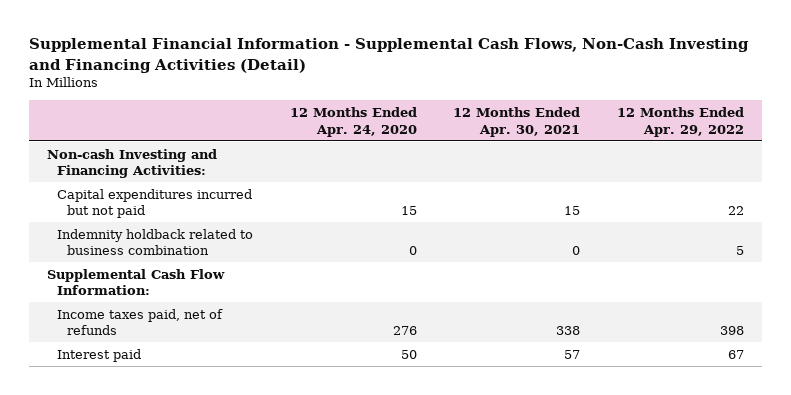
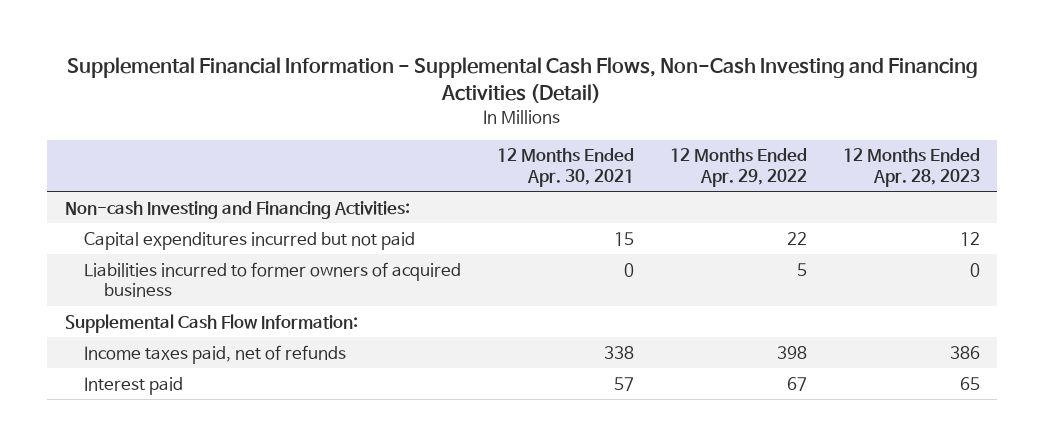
[289,107,417,137] 12 Months Ended Apr. 24, 2020 -> none
none -> [842,148,980,187] 12 Months Ended Apr. 28, 2023
[57,228,254,256] Indemnity holdback related to business combination -> none
none -> [84,261,462,298] Liabilities incurred to former owners of acquired business

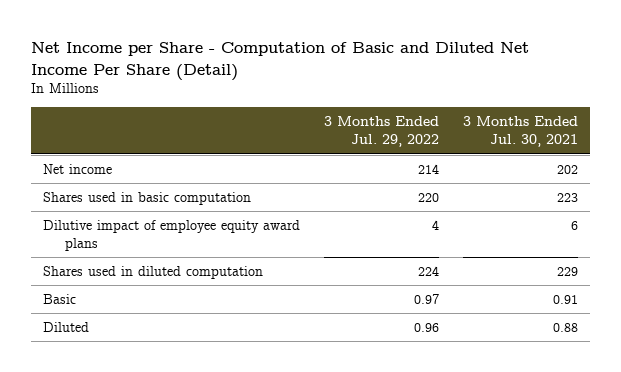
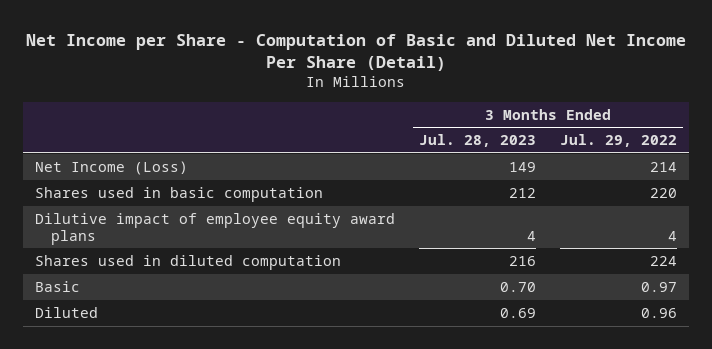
[462,116,578,148] 3 Months Ended Jul. 30, 2021 -> none
none -> [419,134,537,148] Jul. 28, 2023
[43,164,113,175] Net income -> [35,160,189,175] Net Income (Loss)

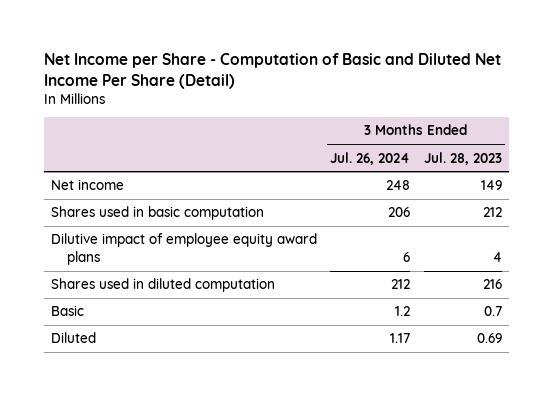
[559,134,677,148] Jul. 29, 2022 -> none
none -> [330,151,411,165] Jul. 26, 2024
[35,160,189,175] Net Income (Loss) -> [50,179,124,191] Net income
[500,281,537,292] 0.70 -> [484,306,503,317] 0.7

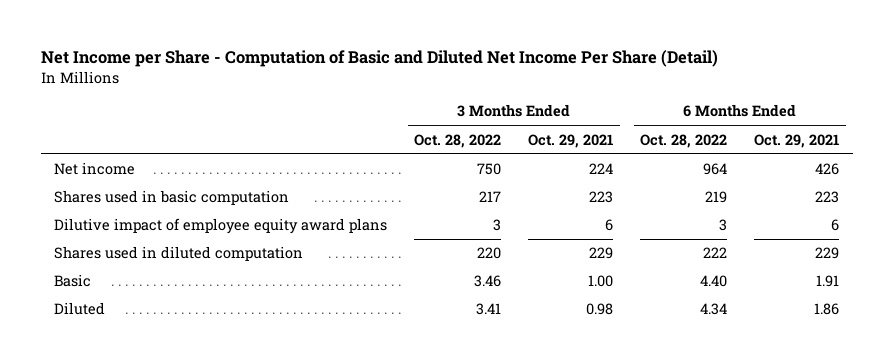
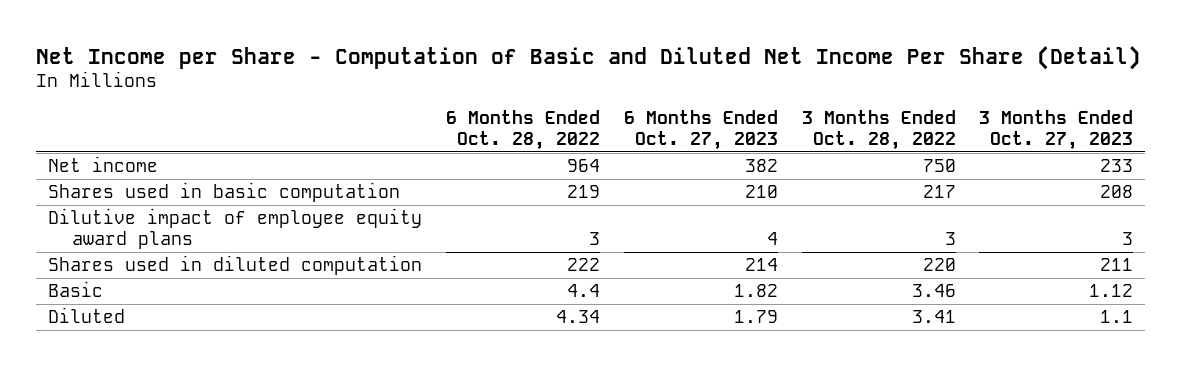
[528,133,614,148] Oct. 29, 2021 -> none
[754,133,840,148] Oct. 29, 2021 -> none
none -> [623,110,778,151] 6 Months Ended Oct. 27, 2023
none -> [979,110,1134,151] 3 Months Ended Oct. 27, 2023
[700,275,728,288] 4.40 -> [566,284,600,298] 4.4

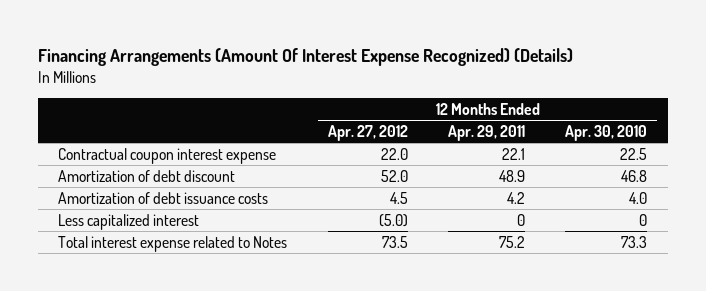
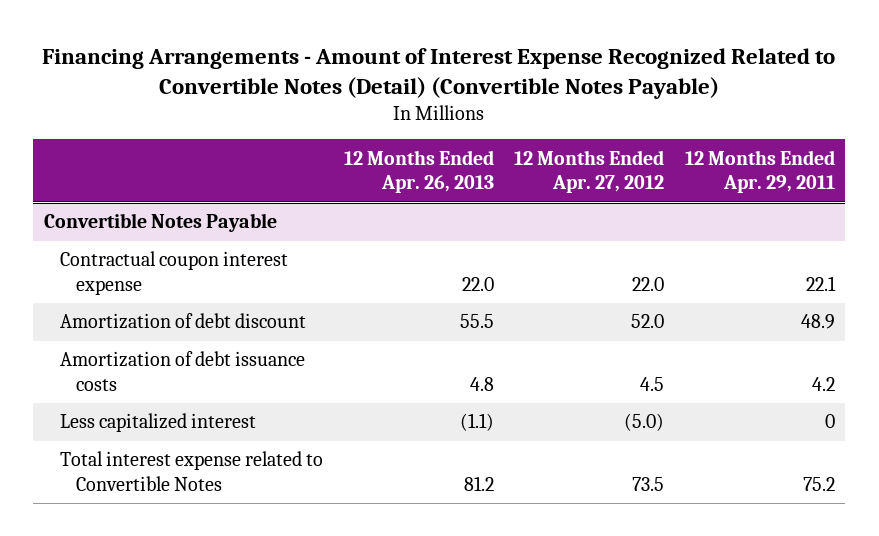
[38,48,574,67] Financing Arrangements (Amount Of Interest Expense Recognized) (Details) -> [42,47,836,99] Financing Arrangements - Amount of Interest Expense Recognized Related to Convertible Notes (Detail) (Convertible Notes Payable)
[565,124,648,141] Apr. 30, 2010 -> none
none -> [343,149,494,194] 12 Months Ended Apr. 26, 2013
none -> [43,213,277,233] Convertible Notes Payable
[58,235,288,252] Total interest expense related to Notes -> [60,451,324,492] Total interest expense related to Convertible Notes

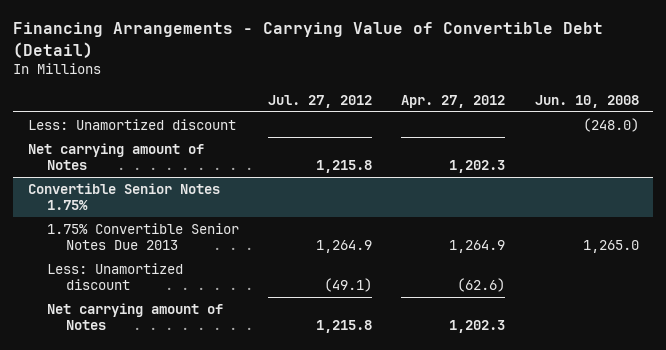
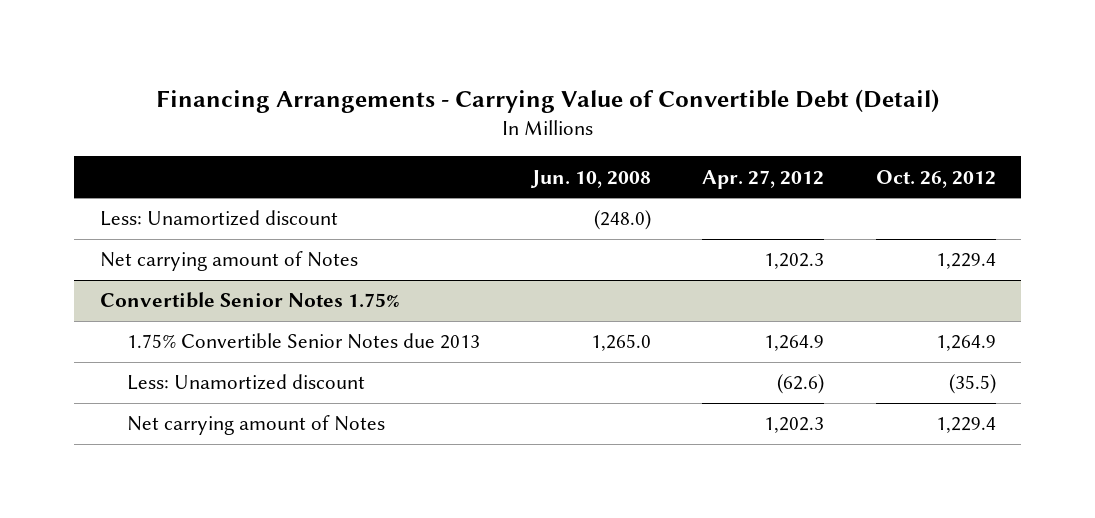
[268,95,373,109] Jul. 27, 2012 -> none
none -> [875,169,996,188] Oct. 26, 2012
[46,222,239,251] 1.75% Convertible Senior Notes Due 2013 -> [127,333,481,350] 1.75% Convertible Senior Notes due 2013

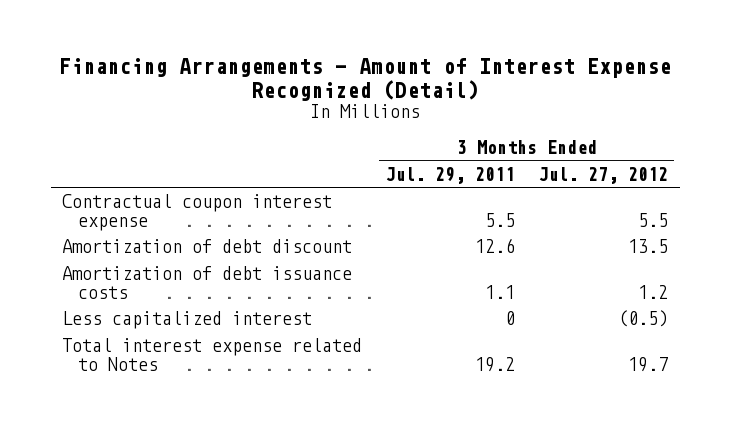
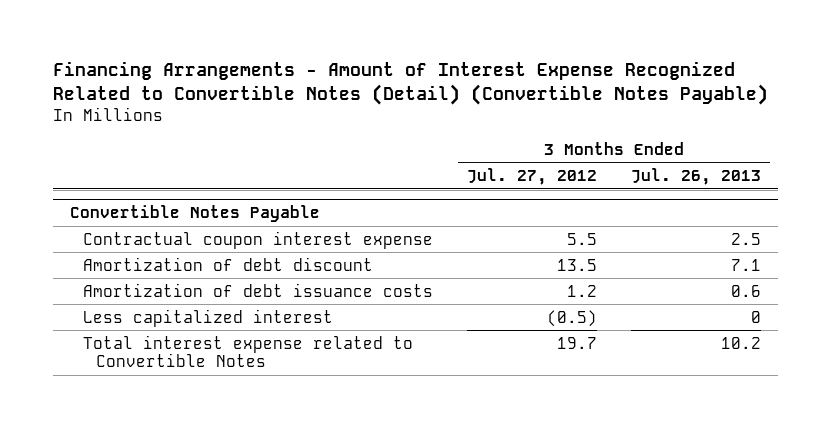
[59,58,672,101] Financing Arrangements - Amount of Interest Expense Recognized (Detail) -> [52,61,768,106] Financing Arrangements - Amount of Interest Expense Recognized Related to Convertible Notes (Detail) (Convertible Notes Payable)
[385,166,516,184] Jul. 29, 2011 -> none
none -> [631,168,762,186] Jul. 26, 2013
none -> [69,204,320,222] Convertible Notes Payable
[62,338,363,371] Total interest expense related to Notes -> [82,334,413,368] Total interest expense related to Convertible Notes

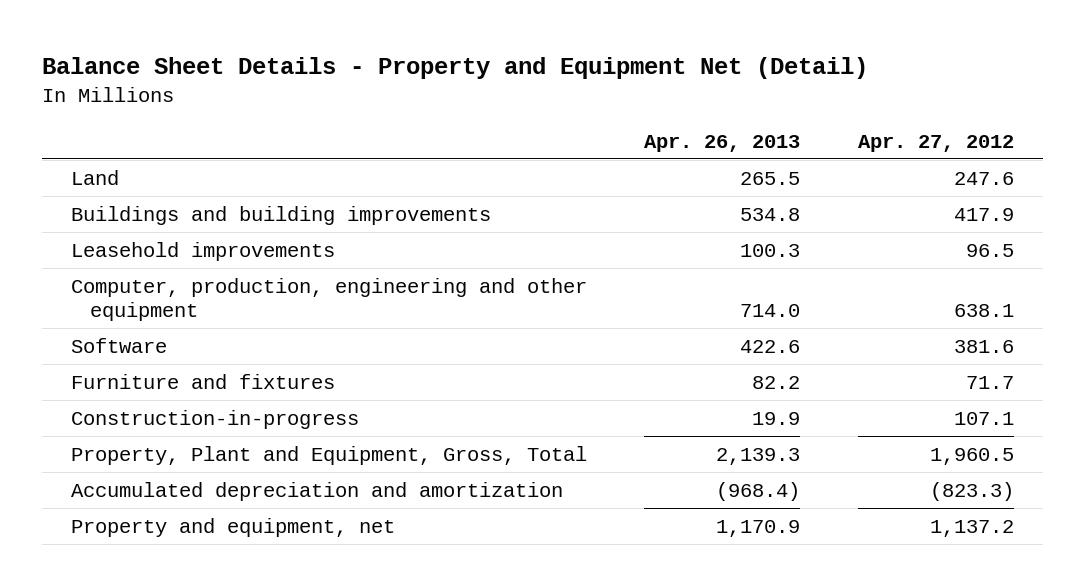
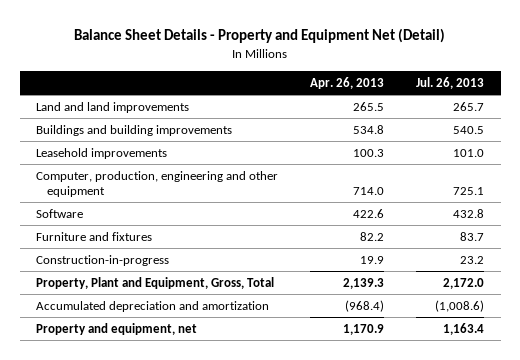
[858,134,1015,152] Apr. 27, 2012 -> none
none -> [416,77,485,90] Jul. 26, 2013
[70,169,119,185] Land -> [35,101,189,113] Land and land improvements

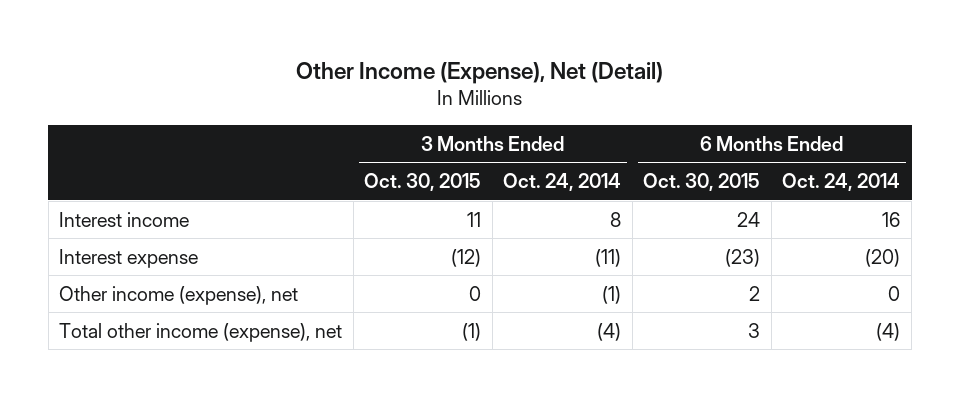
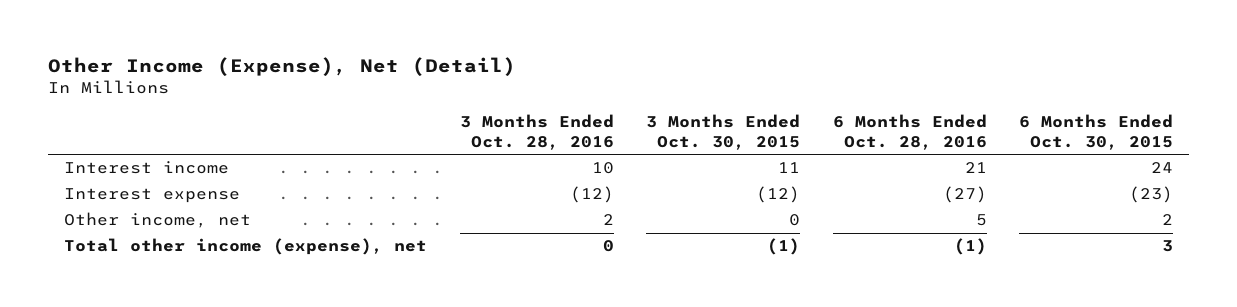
[503,173,622,192] Oct. 24, 2014 -> none
[782,173,901,192] Oct. 24, 2014 -> none
none -> [459,113,614,150] 3 Months Ended Oct. 28, 2016
none -> [832,113,987,150] 6 Months Ended Oct. 28, 2016
[59,285,299,305] Other income (expense), net -> [64,212,252,229] Other income, net

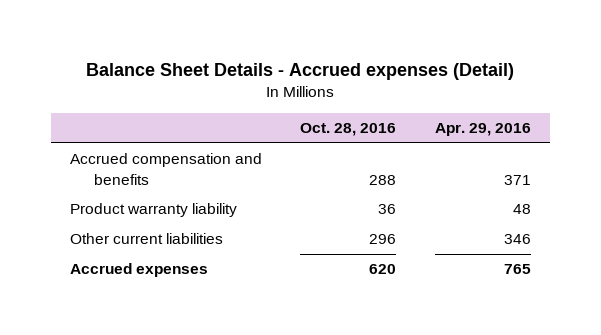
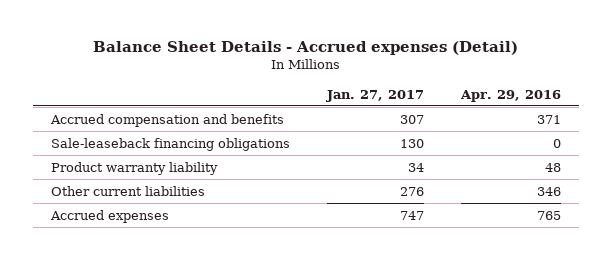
[300,123,397,137] Oct. 28, 2016 -> none
none -> [325,89,424,102] Jan. 27, 2017
none -> [51,137,291,151] Sale-leaseback financing obligations

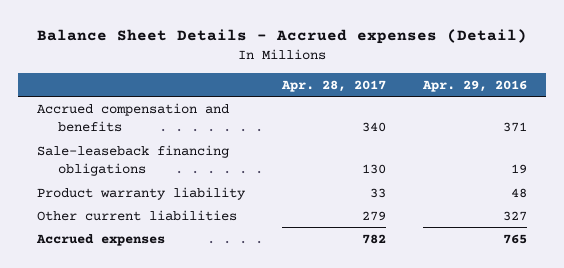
[325,89,424,102] Jan. 27, 2017 -> none
none -> [280,79,386,92] Apr. 28, 2017
[552,138,561,148] 0 -> [511,163,528,174] 19
[536,186,561,196] 346 -> [503,210,528,221] 327

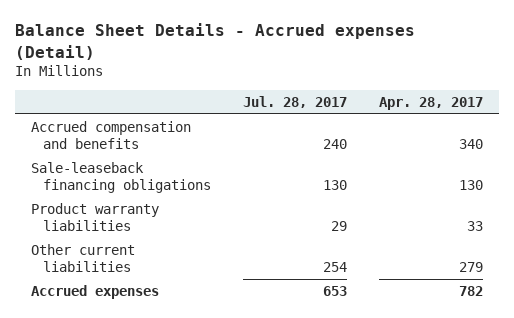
[422,79,528,92] Apr. 29, 2016 -> none
none -> [243,95,348,108] Jul. 28, 2017
[36,186,246,200] Product warranty liability -> [31,202,160,231] Product warranty liabilities

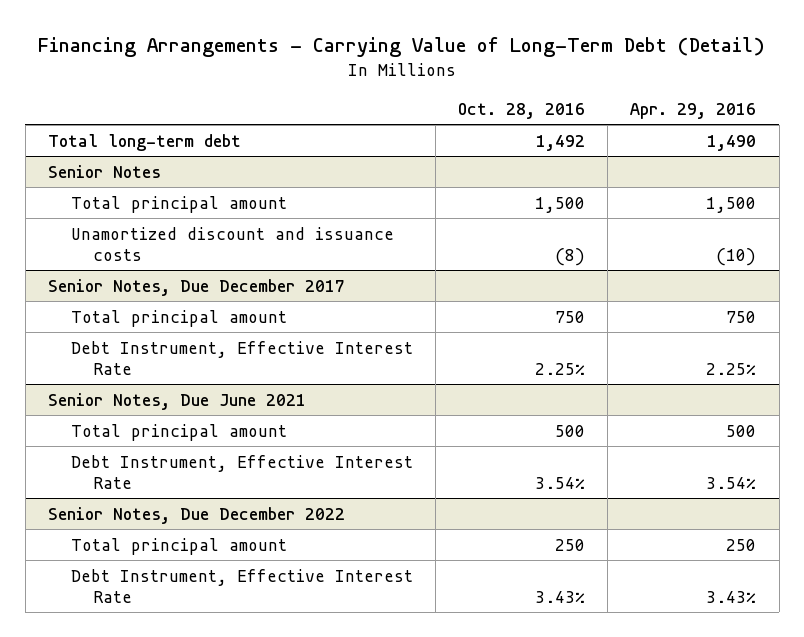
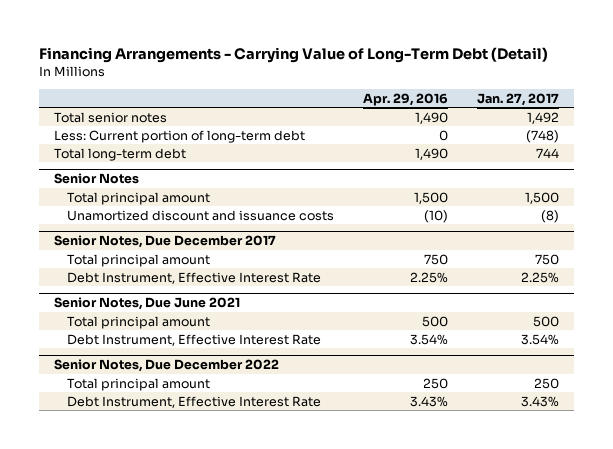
[458,102,586,119] Oct. 28, 2016 -> none
none -> [477,92,560,106] Jan. 27, 2017
none -> [54,111,168,123] Total senior notes
none -> [54,129,306,143] Less: Current portion of long-term debt

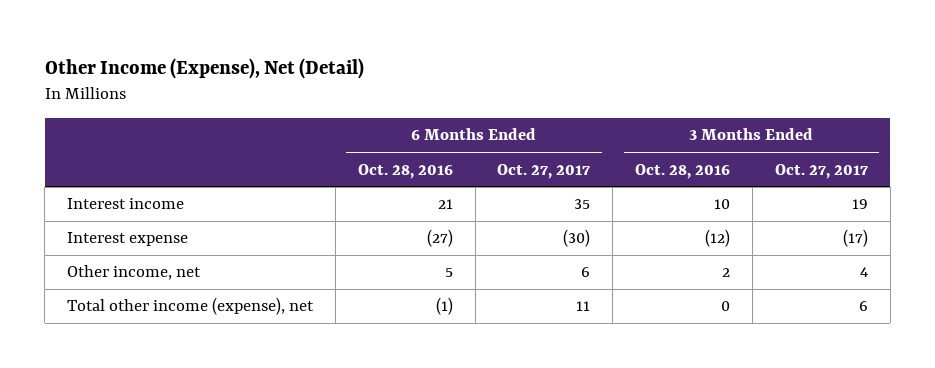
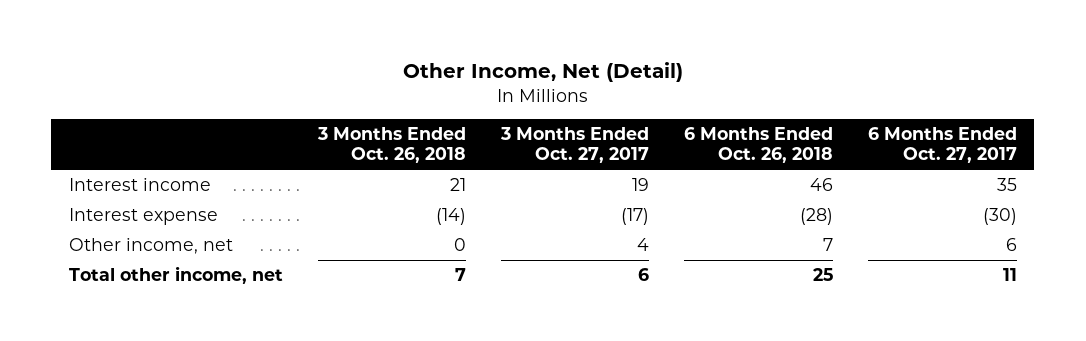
[44,57,364,79] Other Income (Expense), Net (Detail) -> [402,62,683,83] Other Income, Net (Detail)
[357,163,453,179] Oct. 28, 2016 -> none
[635,163,731,179] Oct. 28, 2016 -> none
none -> [316,127,466,164] 3 Months Ended Oct. 26, 2018
none -> [683,127,833,164] 6 Months Ended Oct. 26, 2018
[66,297,314,316] Total other income (expense), net -> [68,266,283,285] Total other income, net

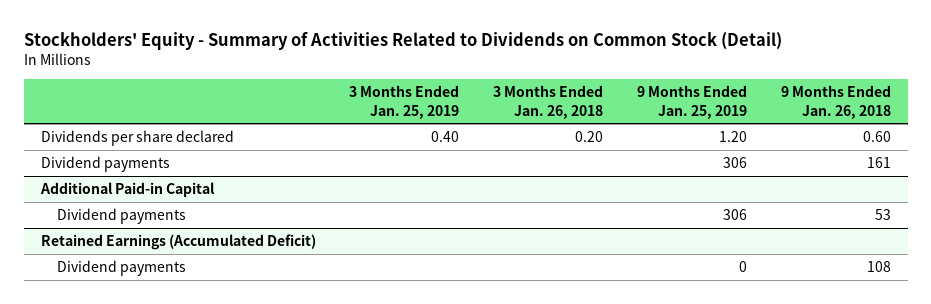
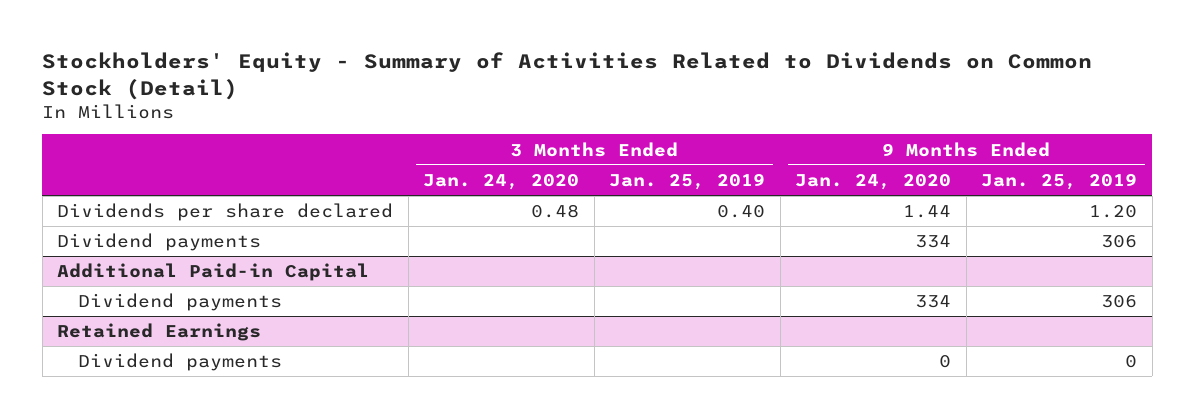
[493,85,604,119] 3 Months Ended Jan. 26, 2018 -> none
[780,85,891,119] 9 Months Ended Jan. 26, 2018 -> none
none -> [423,173,580,190] Jan. 24, 2020
none -> [795,173,952,190] Jan. 24, 2020
[40,234,316,251] Retained Earnings (Accumulated Deficit) -> [57,323,262,342] Retained Earnings

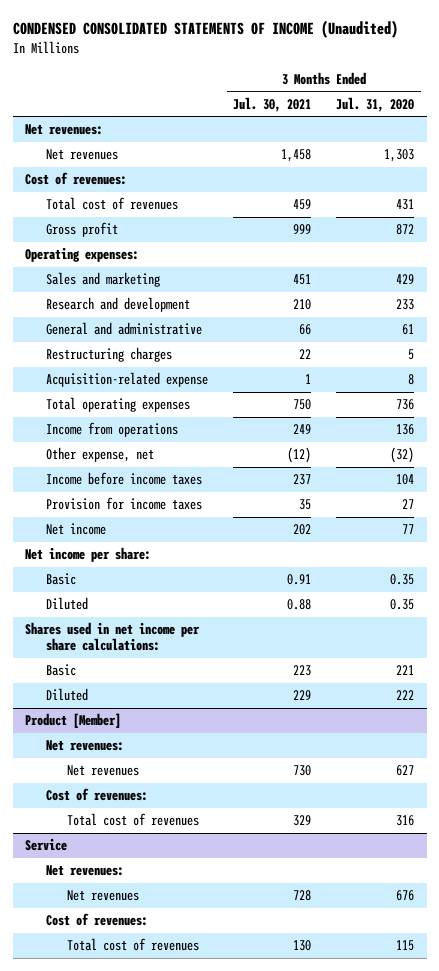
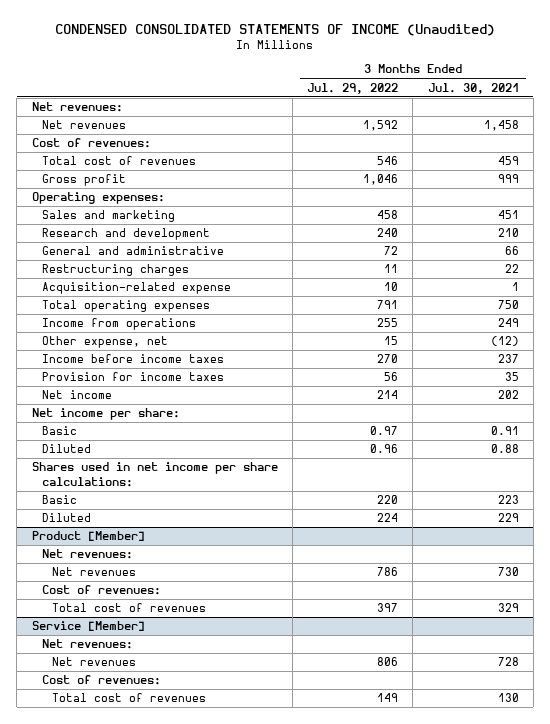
[336,96,415,112] Jul. 31, 2020 -> none
none -> [307,82,399,94] Jul. 29, 2022
[25,838,68,852] Service -> [31,621,145,632] Service [Member]

